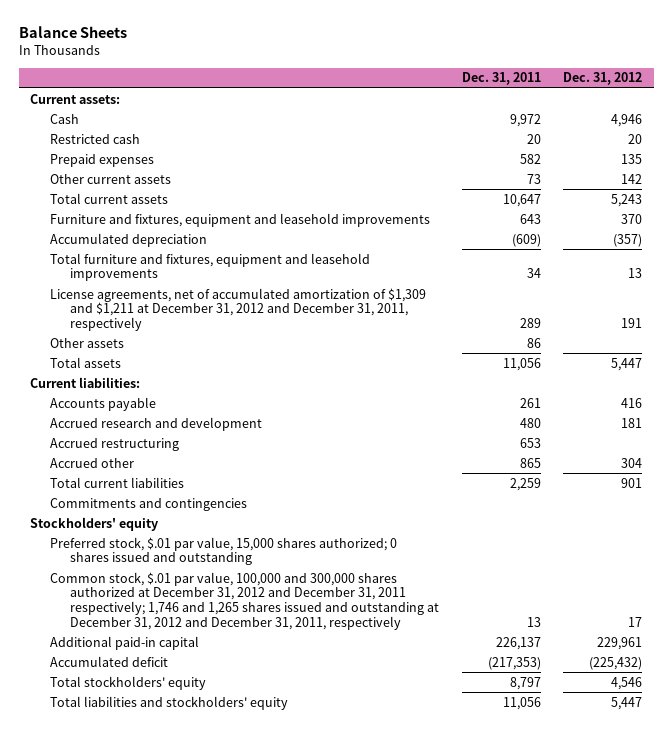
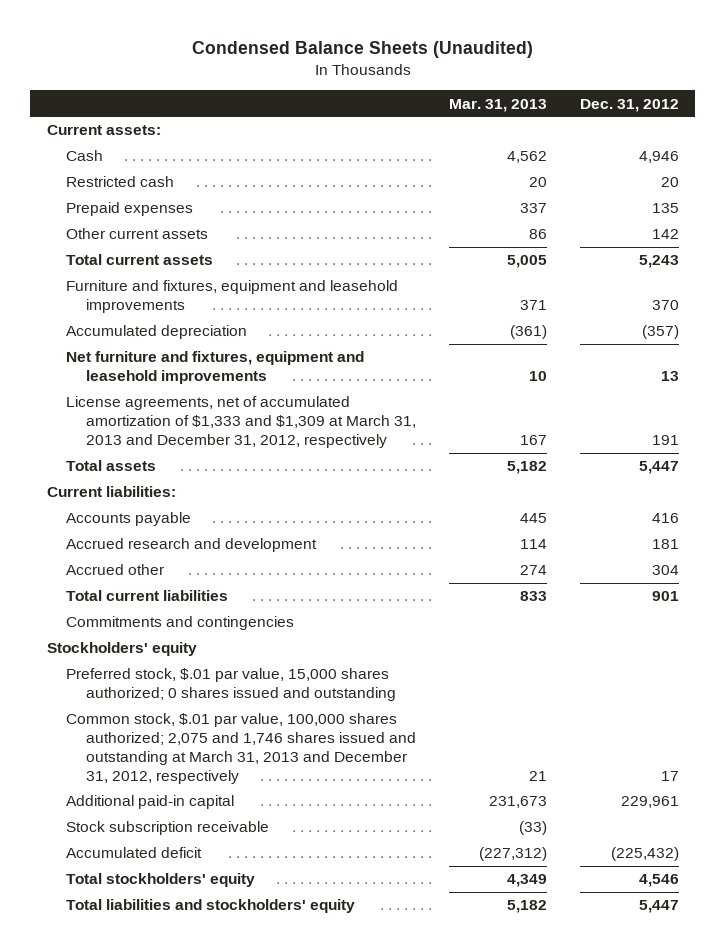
[18,26,127,39] Balance Sheets -> [191,41,533,59] Condensed Balance Sheets (Unaudited)
[461,72,541,86] Dec. 31, 2011 -> none
none -> [448,98,547,112] Mar. 31, 2013
[49,337,124,348] Other assets -> none
[49,252,370,282] Total furniture and fixtures, equipment and leasehold improvements -> [66,351,365,385] Net furniture and fixtures, equipment and leasehold improvements
[49,287,426,332] License agreements, net of accumulated amortization of $1,309 and $1,211 at December 31, 2012 and December 31, 2011, respectively -> [66,396,416,448] License agreements, net of accumulated amortization of $1,333 and $1,309 at March 31, 2013 and December 31, 2012, respectively
[49,437,179,451] Accrued restructuring -> none
[49,571,439,630] Common stock, $.01 par value, 100,000 and 300,000 shares authorized at December 31, 2012 and December 31, 2011 respectively; 1,746 and 1,265 shares issued and outstanding at December 31, 2012 and December 31, 2011, respectively -> [66,713,416,784] Common stock, $.01 par value, 100,000 shares authorized; 2,075 and 1,746 shares issued and outstanding at March 31, 2013 and December 31, 2012, respectively
none -> [66,821,270,836] Stock subscription receivable

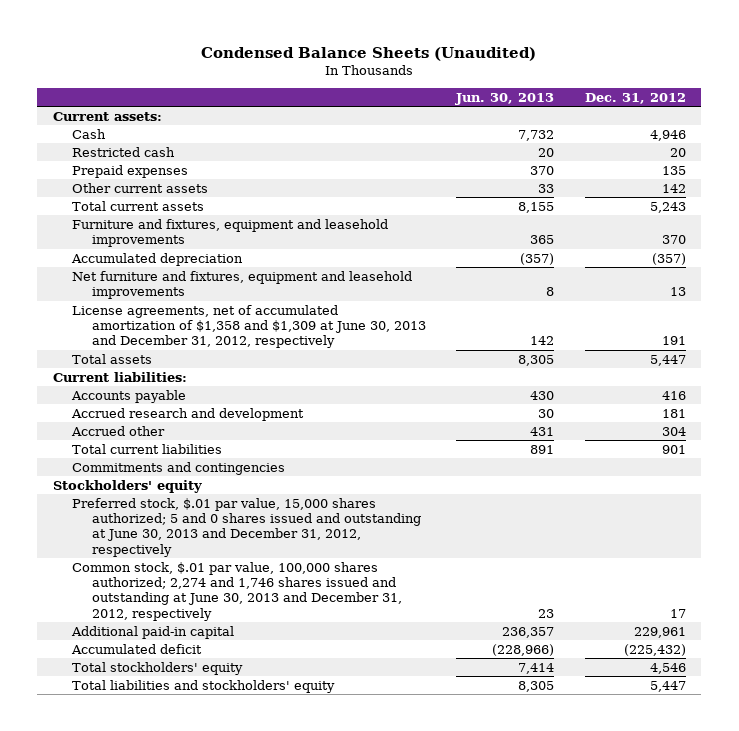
[448,98,547,112] Mar. 31, 2013 -> none
none -> [455,92,555,105] Jun. 30, 2013
[66,396,416,448] License agreements, net of accumulated amortization of $1,333 and $1,309 at March 31, 2013 and December 31, 2012, respectively -> [72,304,426,349] License agreements, net of accumulated amortization of $1,358 and $1,309 at June 30, 2013 and December 31, 2012, respectively
[66,668,396,702] Preferred stock, $.01 par value, 15,000 shares authorized; 0 shares issued and outstanding -> [72,497,421,557] Preferred stock, $.01 par value, 15,000 shares authorized; 5 and 0 shares issued and outstanding at June 30, 2013 and December 31, 2012, respectively
[66,713,416,784] Common stock, $.01 par value, 100,000 shares authorized; 2,075 and 1,746 shares issued and outstanding at March 31, 2013 and December 31, 2012, respectively -> [72,561,402,621] Common stock, $.01 par value, 100,000 shares authorized; 2,274 and 1,746 shares issued and outstanding at June 30, 2013 and December 31, 2012, respectively
[66,821,270,836] Stock subscription receivable -> none

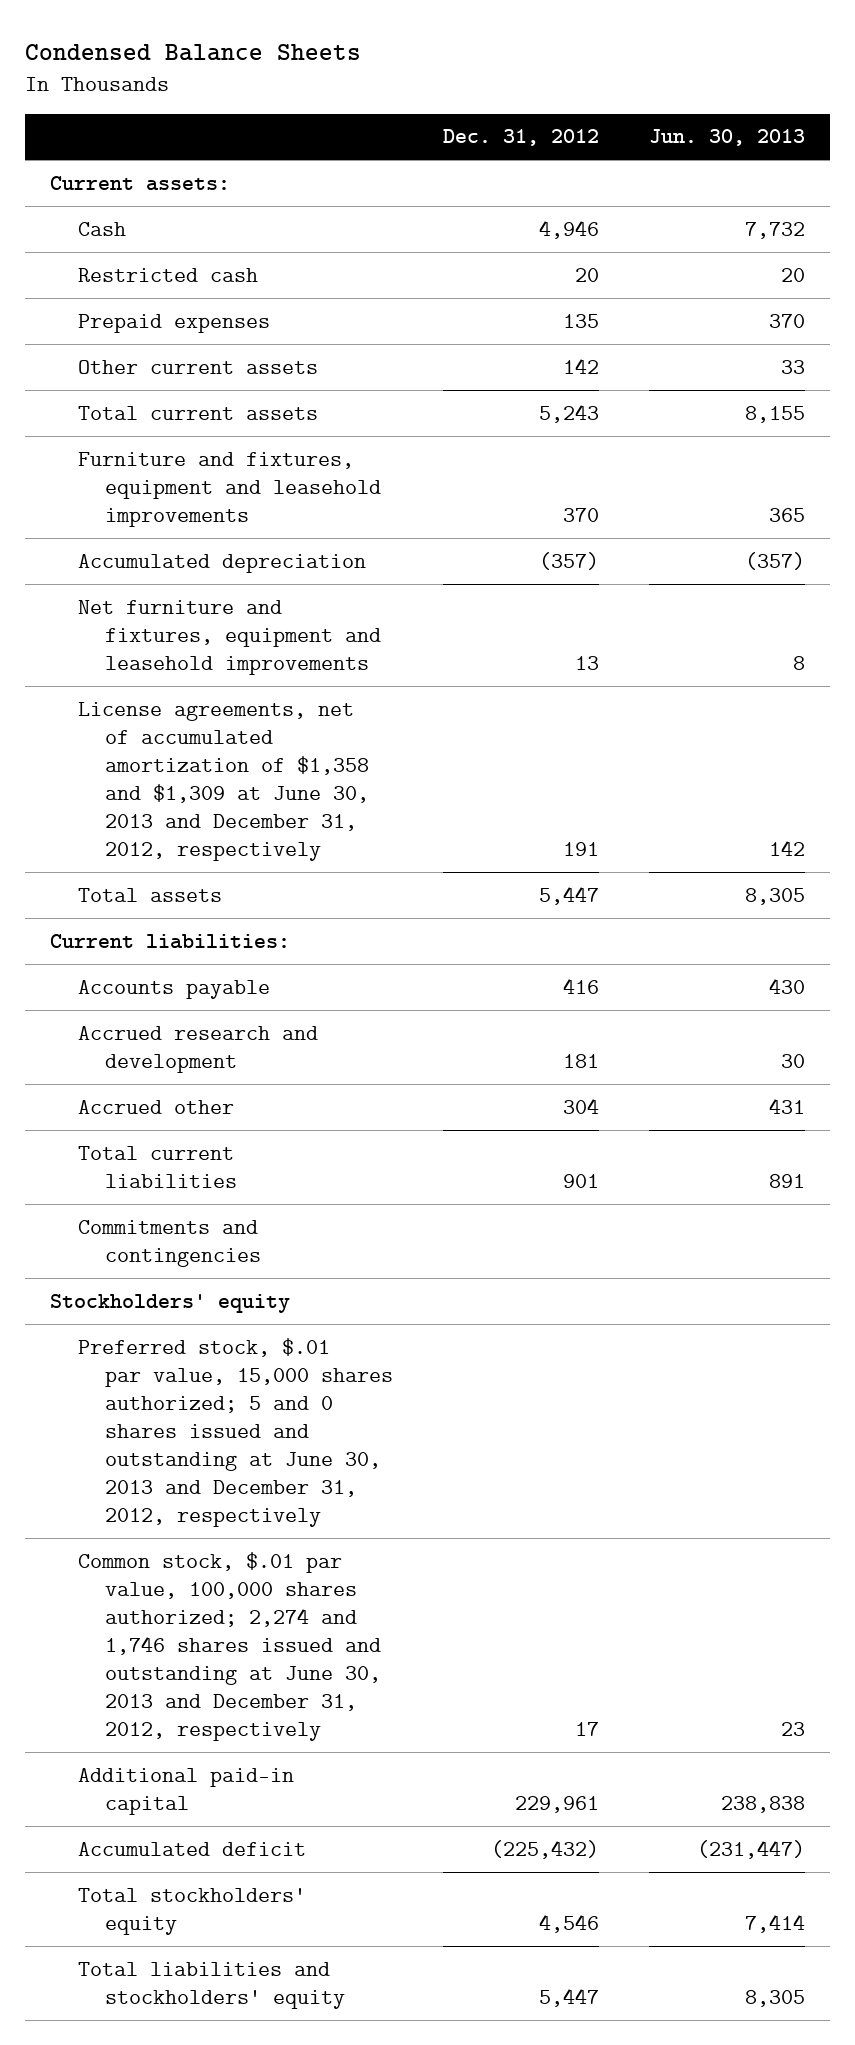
[201,46,537,61] Condensed Balance Sheets (Unaudited) -> [25,44,362,62] Condensed Balance Sheets
[502,626,555,638] 236,357 -> [720,1795,805,1813] 238,838
[492,643,555,656] (228,966) -> [696,1839,805,1859] (231,447)

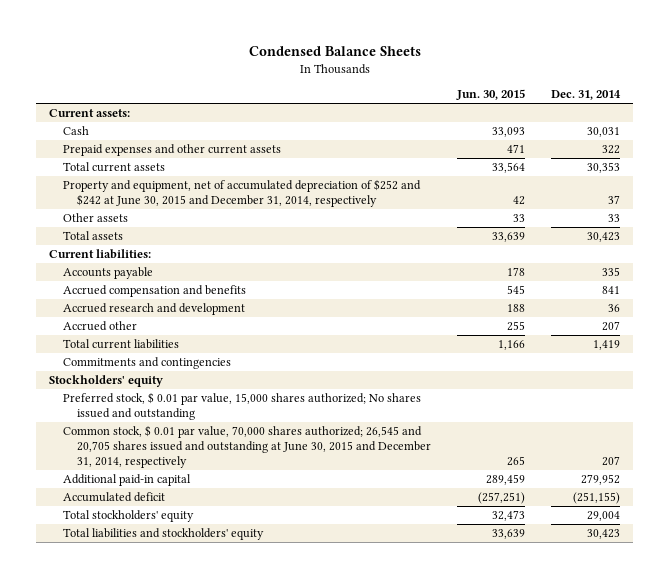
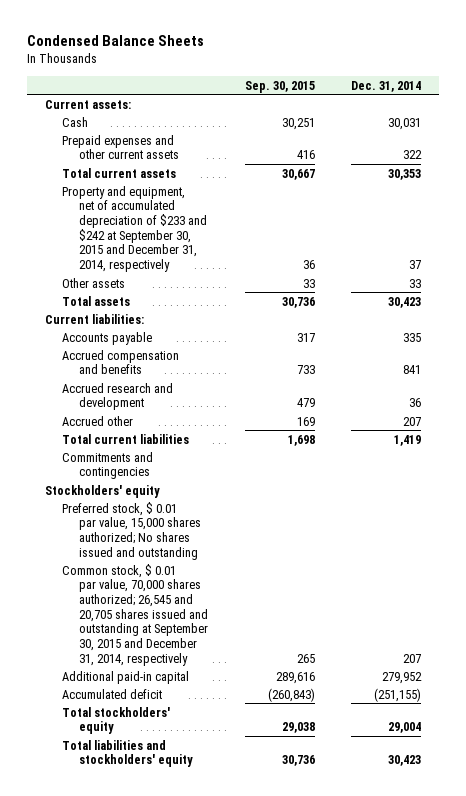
[455,89,525,101] Jun. 30, 2015 -> none
none -> [244,80,315,93] Sep. 30, 2015
[63,179,422,208] Property and equipment, net of accumulated depreciation of $252 and $242 at June 30, 2015 and December 31, 2014, respectively -> [62,185,208,273] Property and equipment, net of accumulated depreciation of $233 and $242 at September 30, 2015 and December 31, 2014, respectively
[63,425,431,469] Common stock, $ 0.01 par value, 70,000 shares authorized; 26,545 and 20,705 shares issued and outstanding at June 30, 2015 and December 31, 2014, respectively -> [62,563,209,666] Common stock, $ 0.01 par value, 70,000 shares authorized; 26,545 and 20,705 shares issued and outstanding at September 30, 2015 and December 31, 2014, respectively

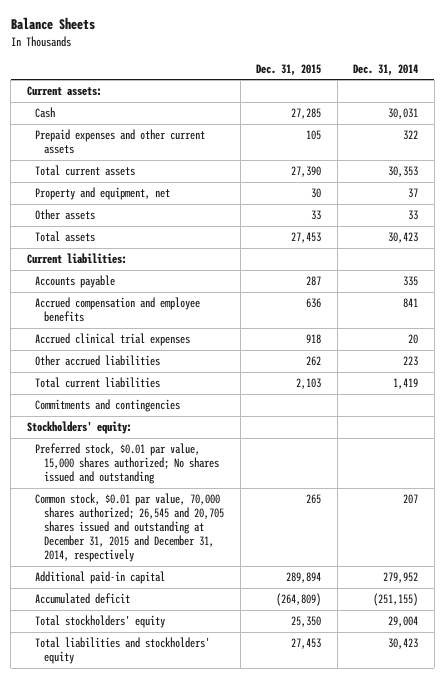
[26,35,204,47] Condensed Balance Sheets -> [10,17,95,31] Balance Sheets
[244,80,315,93] Sep. 30, 2015 -> none
none -> [256,63,322,76] Dec. 31, 2015
[62,185,208,273] Property and equipment, net of accumulated depreciation of $233 and $242 at September 30, 2015 and December 31, 2014, respectively -> [35,187,171,201] Property and equipment, net
[62,382,174,411] Accrued research and development -> none
[62,349,180,375] Accrued compensation and benefits -> [35,297,201,323] Accrued compensation and employee benefits
none -> [35,333,191,347] Accrued clinical trial expenses
[62,415,134,426] Accrued other -> [35,355,161,367] Other accrued liabilities
[402,416,421,426] 207 -> [403,356,419,367] 223
[44,484,160,498] Stockholders' equity -> [26,421,132,435] Stockholders' equity:
[62,501,202,560] Preferred stock, $ 0.01 par value, 15,000 shares authorized; No shares issued and outstanding -> [35,443,219,485] Preferred stock, $0.01 par value, 15,000 shares authorized; No shares issued and outstanding
[62,563,209,666] Common stock, $ 0.01 par value, 70,000 shares authorized; 26,545 and 20,705 shares issued and outstanding at September 30, 2015 and December 31, 2014, respectively -> [35,493,224,563] Common stock, $0.01 par value, 70,000 shares authorized; 26,545 and 20,705 shares issued and outstanding at December 31, 2015 and December 31, 2014, respectively

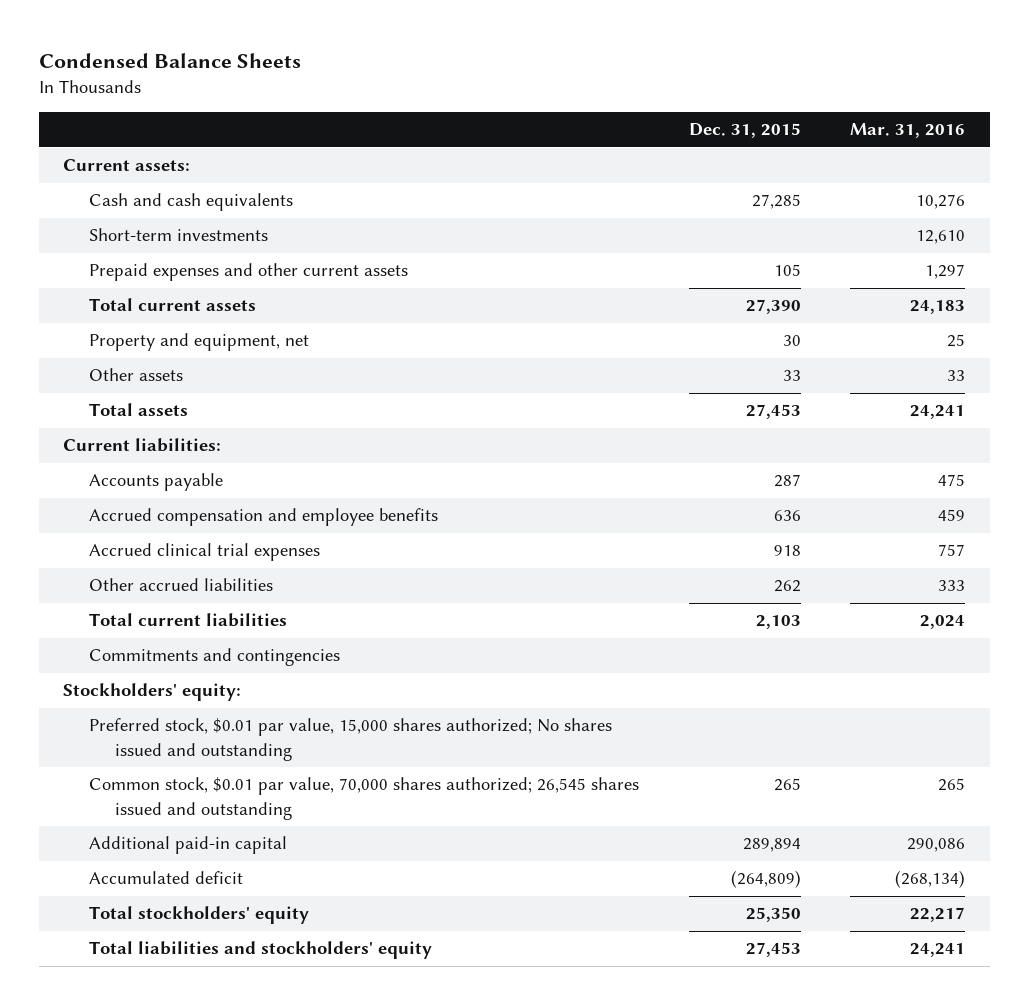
[10,17,95,31] Balance Sheets -> [38,52,301,68] Condensed Balance Sheets
[353,63,419,76] Dec. 31, 2014 -> none
none -> [849,123,965,139] Mar. 31, 2016
[35,107,56,119] Cash -> [89,193,294,212] Cash and cash equivalents
none -> [89,228,269,242] Short-term investments
[35,493,224,563] Common stock, $0.01 par value, 70,000 shares authorized; 26,545 and 20,705 shares issued and outstanding at December 31, 2015 and December 31, 2014, respectively -> [89,777,640,820] Common stock, $0.01 par value, 70,000 shares authorized; 26,545 shares issued and outstanding

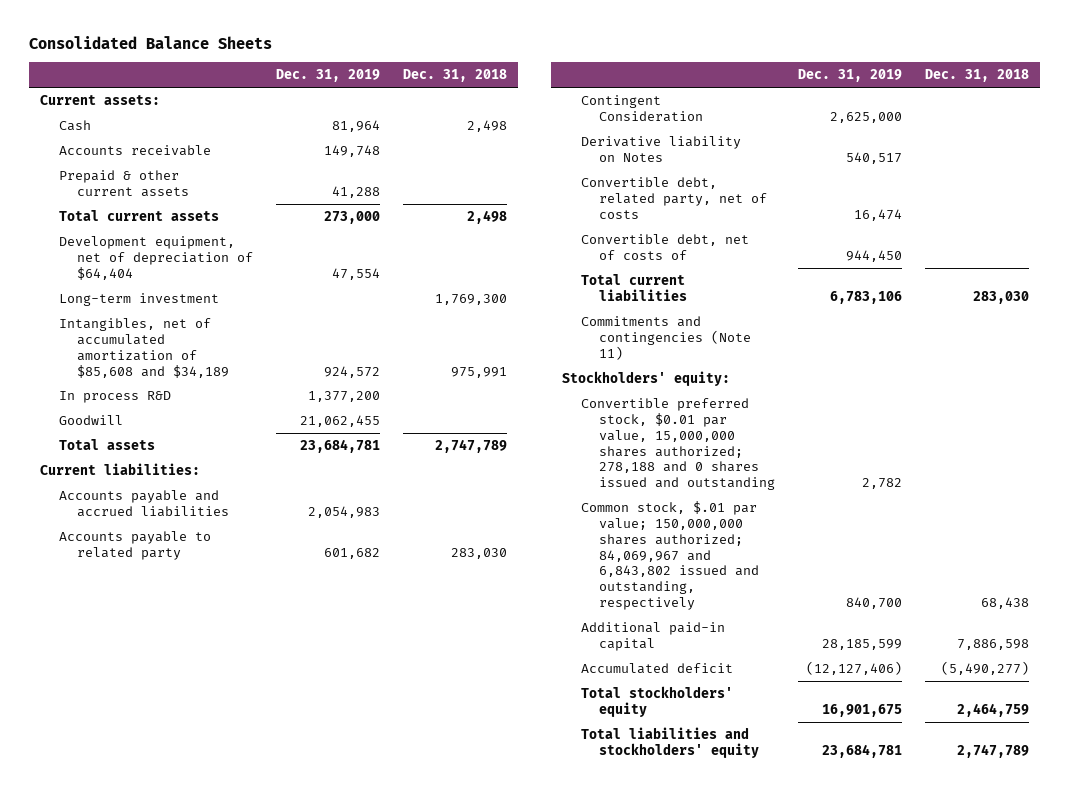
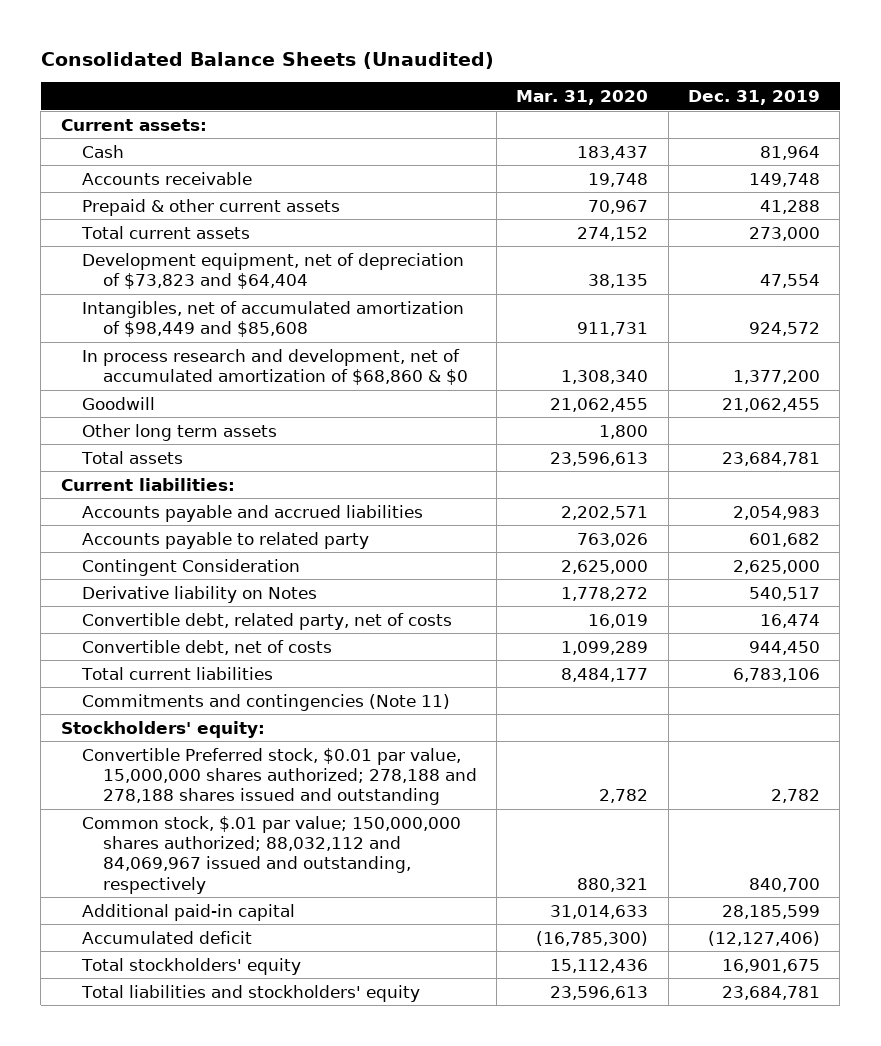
[28,36,272,50] Consolidated Balance Sheets -> [40,51,494,69] Consolidated Balance Sheets (Unaudited)
[402,69,507,83] Dec. 31, 2018 -> none
none -> [516,89,649,105] Mar. 31, 2020
[58,293,219,307] Long-term investment -> none
[58,236,253,280] Development equipment, net of depreciation of $64,404 -> [81,252,464,289] Development equipment, net of depreciation of $73,823 and $64,404
[58,318,229,378] Intangibles, net of accumulated amortization of $85,608 and $34,189 -> [81,300,464,337] Intangibles, net of accumulated amortization of $98,449 and $85,608
[58,391,171,404] In process R&D -> [81,348,468,385] In process research and development, net of accumulated amortization of $68,860 & $0
none -> [81,423,277,441] Other long term assets
[580,234,749,260] Convertible debt, net of costs of -> [81,639,332,655] Convertible debt, net of costs
[580,398,776,491] Convertible preferred stock, $0.01 par value, 15,000,000 shares authorized; 278,188 and 0 shares issued and outstanding -> [81,747,477,806] Convertible Preferred stock, $0.01 par value, 15,000,000 shares authorized; 278,188 and 278,188 shares issued and outstanding
[580,501,760,611] Common stock, $.01 par value; 150,000,000 shares authorized; 84,069,967 and 6,843,802 issued and outstanding, respectively -> [81,815,461,894] Common stock, $.01 par value; 150,000,000 shares authorized; 88,032,112 and 84,069,967 issued and outstanding, respectively

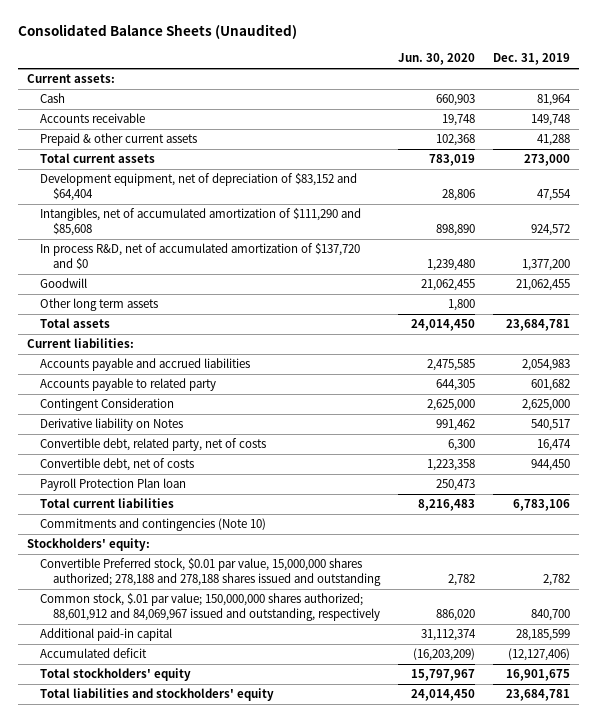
[516,89,649,105] Mar. 31, 2020 -> none
none -> [397,53,475,66] Jun. 30, 2020
[81,252,464,289] Development equipment, net of depreciation of $73,823 and $64,404 -> [40,173,358,201] Development equipment, net of depreciation of $83,152 and $64,404
[81,300,464,337] Intangibles, net of accumulated amortization of $98,449 and $85,608 -> [40,208,362,236] Intangibles, net of accumulated amortization of $111,290 and $85,608
[81,348,468,385] In process research and development, net of accumulated amortization of $68,860 & $0 -> [40,243,361,270] In process R&D, net of accumulated amortization of $137,720 and $0
none -> [40,478,187,492] Payroll Protection Plan loan
[81,693,450,711] Commitments and contingencies (Note 11) -> [40,518,267,532] Commitments and contingencies (Note 10)
[81,815,461,894] Common stock, $.01 par value; 150,000,000 shares authorized; 88,032,112 and 84,069,967 issued and outstanding, respectively -> [40,593,381,621] Common stock, $.01 par value; 150,000,000 shares authorized; 88,601,912 and 84,069,967 issued and outstanding, respectively

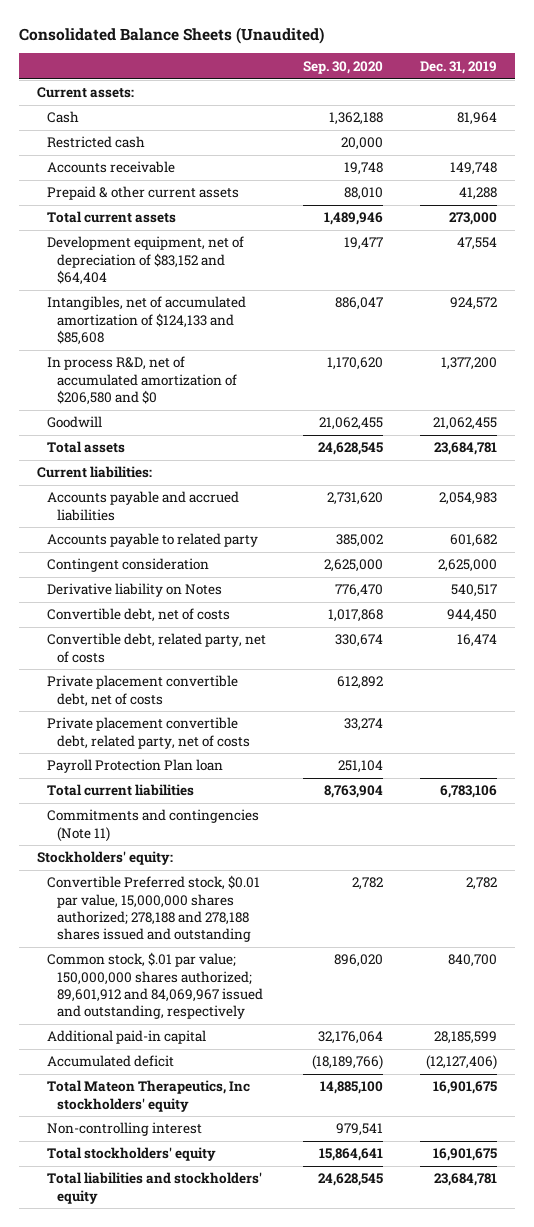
[397,53,475,66] Jun. 30, 2020 -> none
none -> [302,60,383,74] Sep. 30, 2020
none -> [47,136,146,149] Restricted cash
[40,208,362,236] Intangibles, net of accumulated amortization of $111,290 and $85,608 -> [47,296,247,346] Intangibles, net of accumulated amortization of $124,133 and $85,608
[40,243,361,270] In process R&D, net of accumulated amortization of $137,720 and $0 -> [47,356,238,406] In process R&D, net of accumulated amortization of $206,580 and $0
[40,298,159,312] Other long term assets -> none
[40,398,175,412] Contingent Consideration -> [47,558,210,573] Contingent consideration
[40,438,267,452] Convertible debt, related party, net of costs -> [47,633,267,663] Convertible debt, related party, net of costs
none -> [47,675,239,707] Private placement convertible debt, net of costs
none -> [47,717,251,749] Private placement convertible debt, related party, net of costs
[40,518,267,532] Commitments and contingencies (Note 10) -> [47,809,260,842] Commitments and contingencies (Note 11)
[40,593,381,621] Common stock, $.01 par value; 150,000,000 shares authorized; 88,601,912 and 84,069,967 issued and outstanding, respectively -> [47,952,264,1020] Common stock, $.01 par value; 150,000,000 shares authorized; 89,601,912 and 84,069,967 issued and outstanding, respectively
none -> [47,1080,251,1112] Total Mateon Therapeutics, Inc stockholders' equity
none -> [47,1122,203,1137] Non-controlling interest

